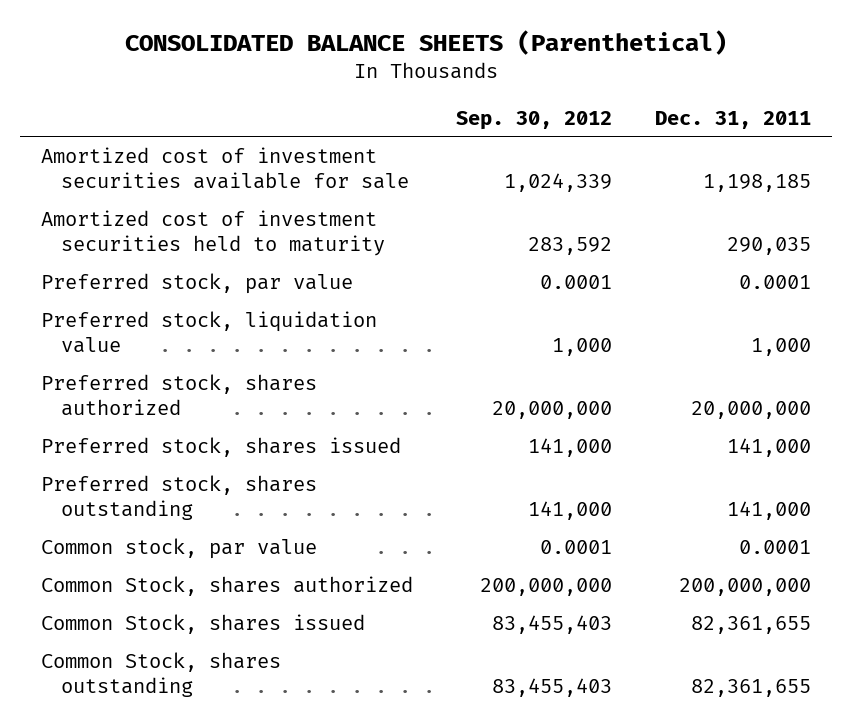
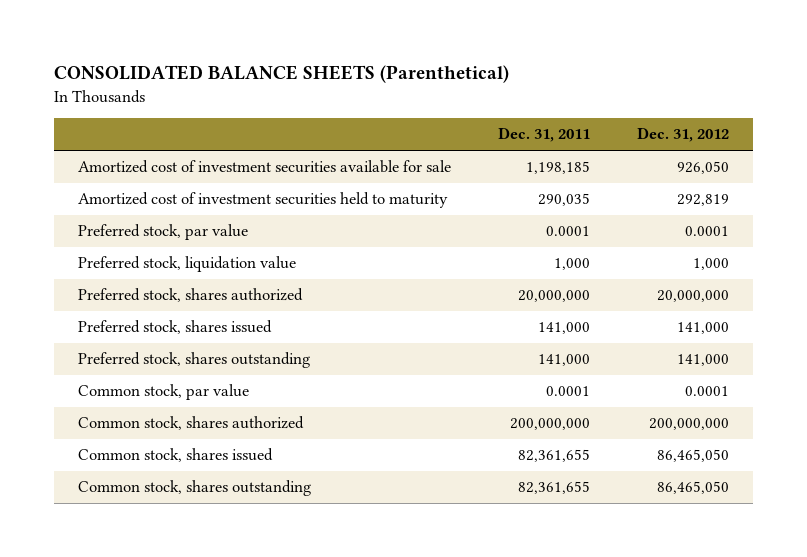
[455,110,612,130] Sep. 30, 2012 -> none
none -> [636,127,729,143] Dec. 31, 2012
[41,576,414,597] Common Stock, shares authorized -> [77,416,304,431] Common stock, shares authorized
[41,614,366,635] Common Stock, shares issued -> [77,448,273,463] Common stock, shares issued
[41,652,282,698] Common Stock, shares outstanding -> [77,480,311,497] Common stock, shares outstanding

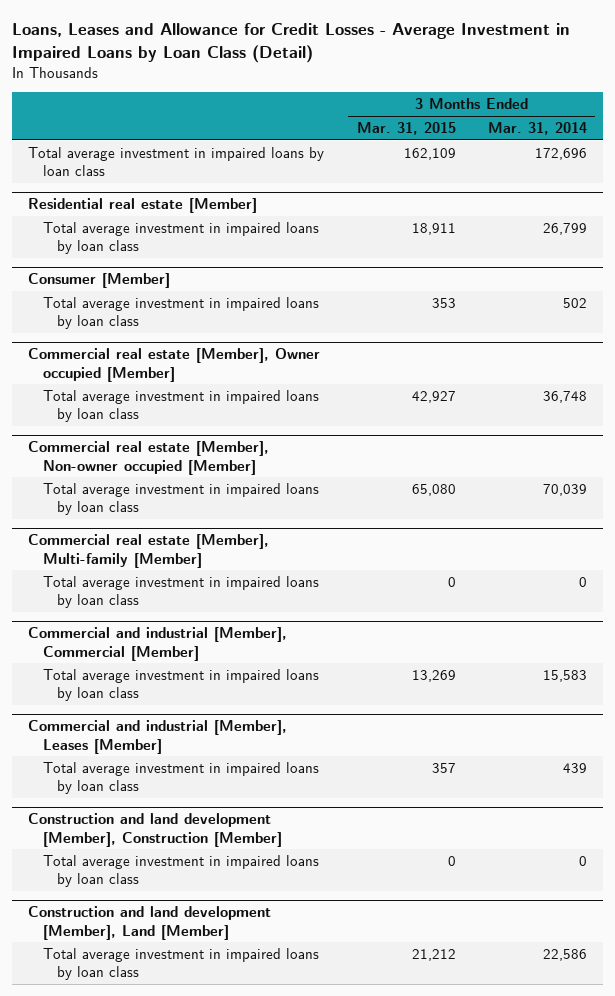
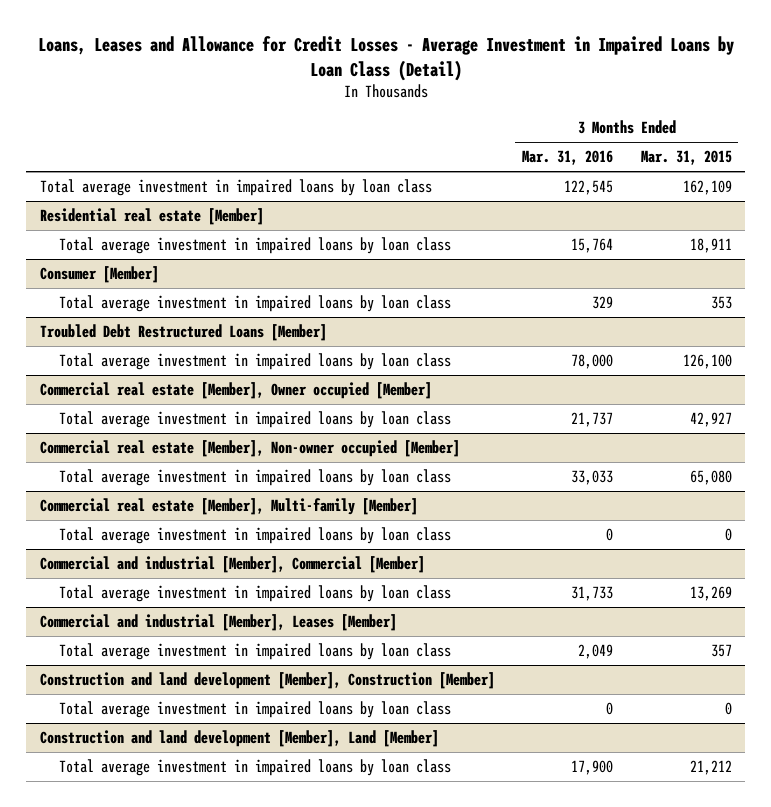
[488,122,588,136] Mar. 31, 2014 -> none
none -> [522,150,614,166] Mar. 31, 2016
none -> [39,324,327,342] Troubled Debt Restructured Loans [Member]
none -> [59,353,452,371] Total average investment in impaired loans by loan class

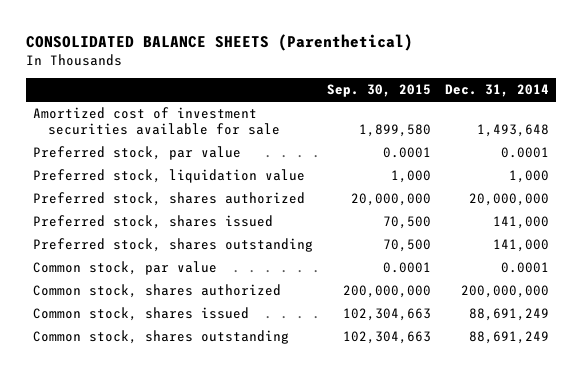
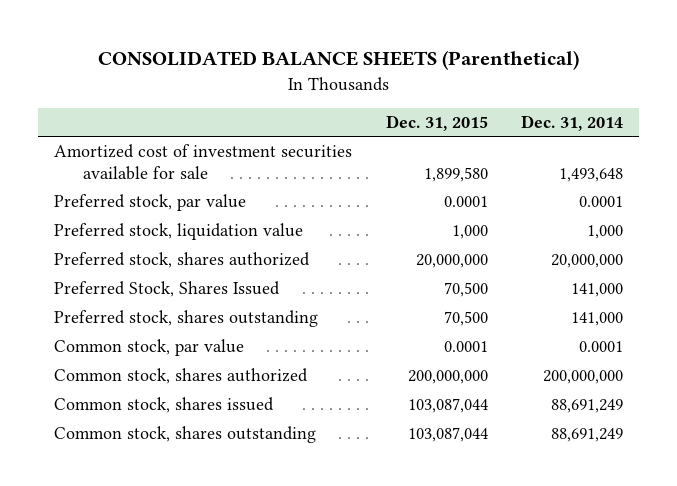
[327,84,432,98] Sep. 30, 2015 -> none
none -> [385,114,488,131] Dec. 31, 2015
[33,215,274,230] Preferred stock, shares issued -> [54,281,281,298] Preferred Stock, Shares Issued

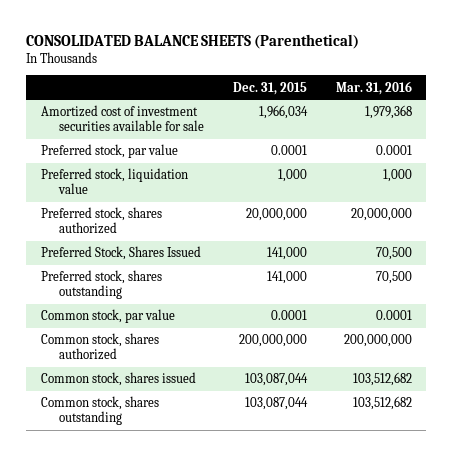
[520,114,623,131] Dec. 31, 2014 -> none
none -> [335,80,412,95] Mar. 31, 2016
[423,166,488,182] 1,899,580 -> [258,105,308,120] 1,966,034
[443,282,488,298] 70,500 -> [266,247,307,261] 141,000
[443,311,488,327] 70,500 -> [266,271,307,285] 141,000

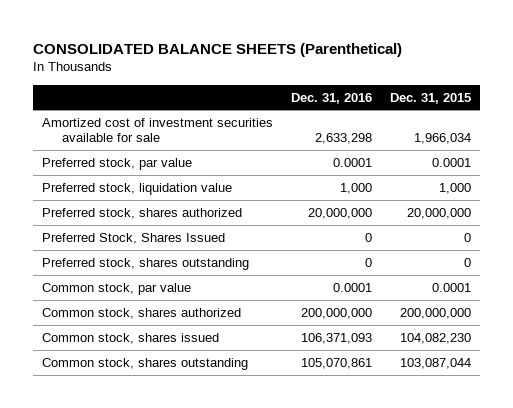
[335,80,412,95] Mar. 31, 2016 -> none
none -> [290,92,372,104] Dec. 31, 2016
[266,247,307,261] 141,000 -> [463,232,471,242] 0
[266,271,307,285] 141,000 -> [463,257,471,267] 0
[244,373,308,387] 103,087,044 -> [399,332,471,344] 104,082,230

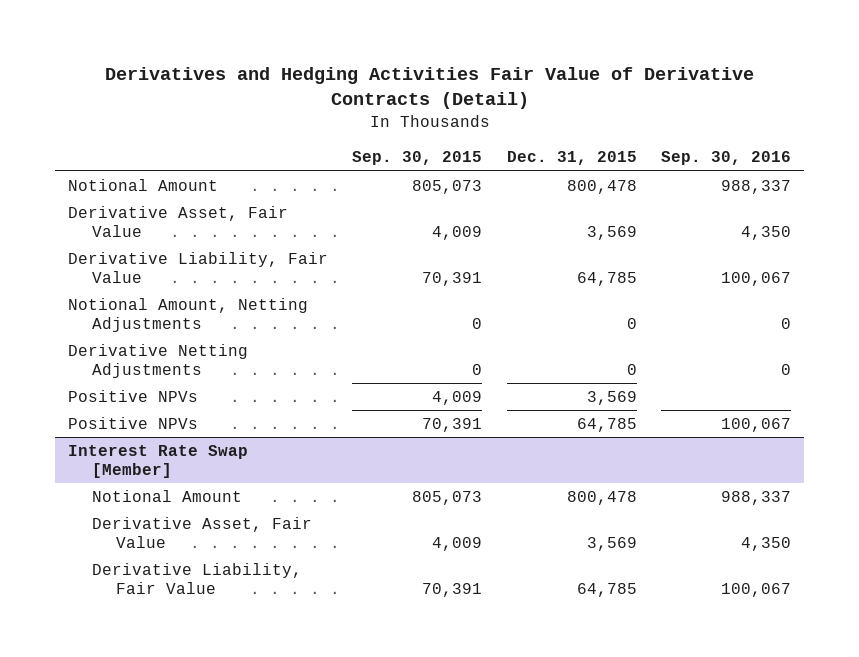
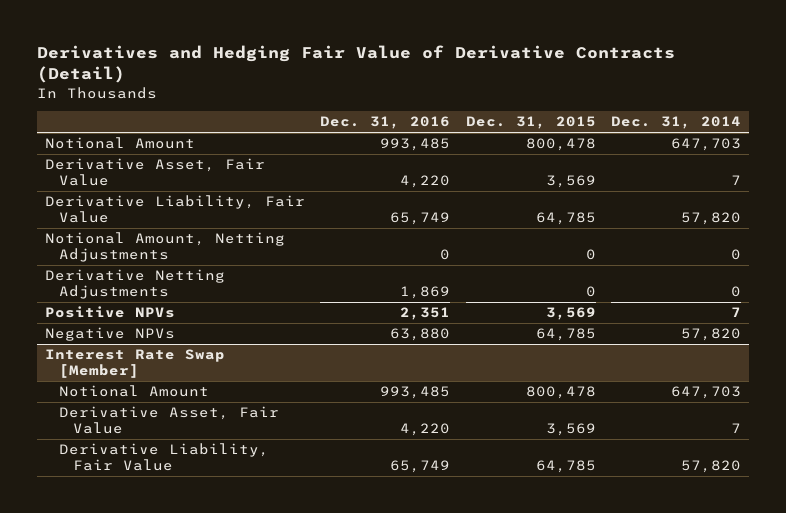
[104,67,754,110] Derivatives and Hedging Activities Fair Value of Derivative Contracts (Detail) -> [37,45,676,84] Derivatives and Hedging Fair Value of Derivative Contracts (Detail)
[352,151,483,166] Sep. 30, 2015 -> none
[661,151,792,166] Sep. 30, 2016 -> none
none -> [320,116,451,130] Dec. 31, 2016
none -> [611,116,742,130] Dec. 31, 2014
[67,417,198,430] Positive NPVs -> [44,327,175,342] Negative NPVs

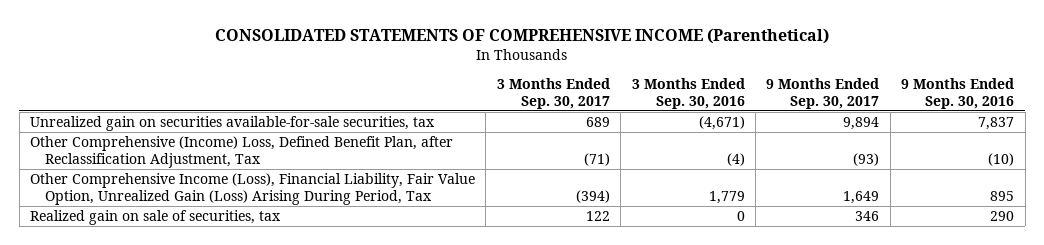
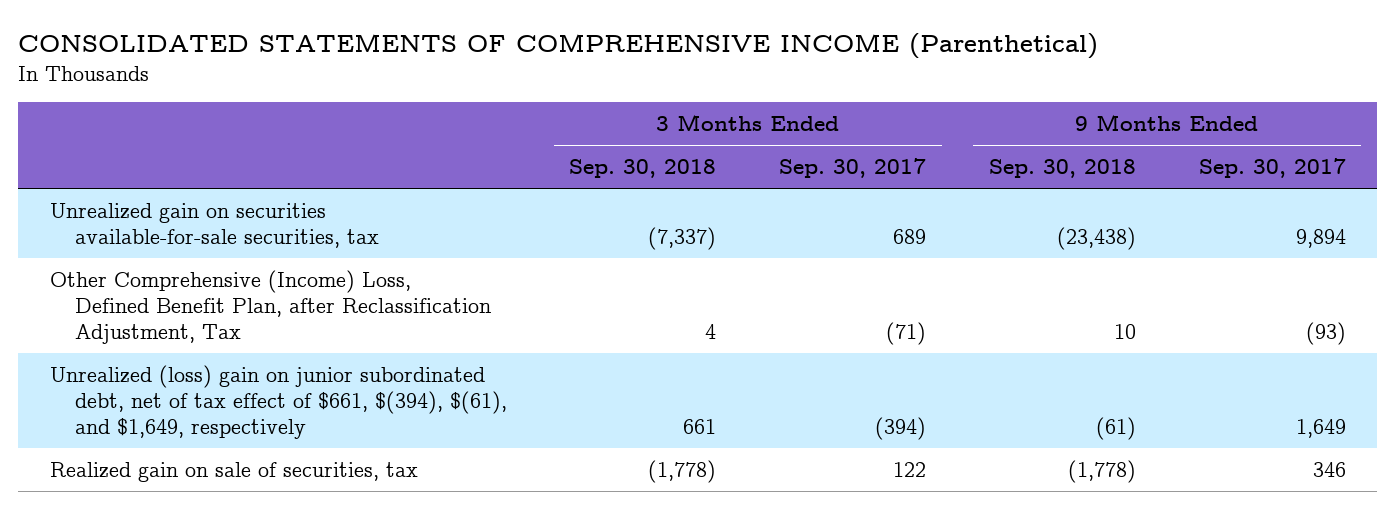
[631,78,745,109] 3 Months Ended Sep. 30, 2016 -> none
[901,78,1015,109] 9 Months Ended Sep. 30, 2016 -> none
none -> [569,159,717,179] Sep. 30, 2018
none -> [988,159,1136,179] Sep. 30, 2018
[29,173,475,205] Other Comprehensive Income (Loss), Financial Liability, Fair Value Option, Unrealized Gain (Loss) Arising During Period, Tax -> [49,364,507,440] Unrealized (loss) gain on junior subordinated debt, net of tax effect of $661, $(394), $(61), and $1,649, respectively

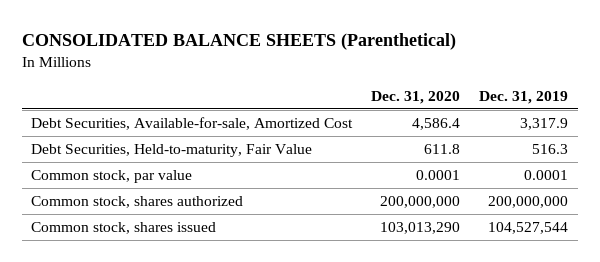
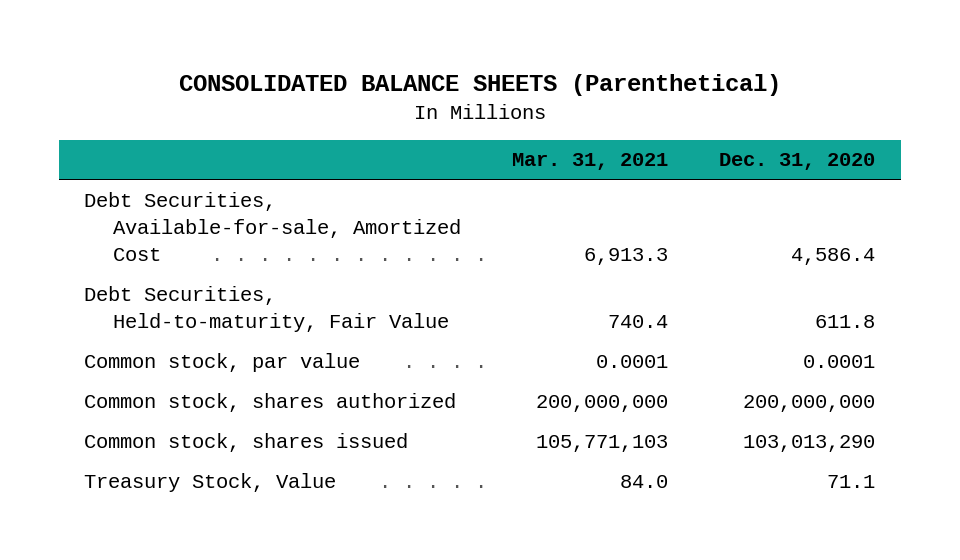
[479,90,569,104] Dec. 31, 2019 -> none
none -> [512,153,669,171] Mar. 31, 2021
none -> [84,472,337,492] Treasury Stock, Value

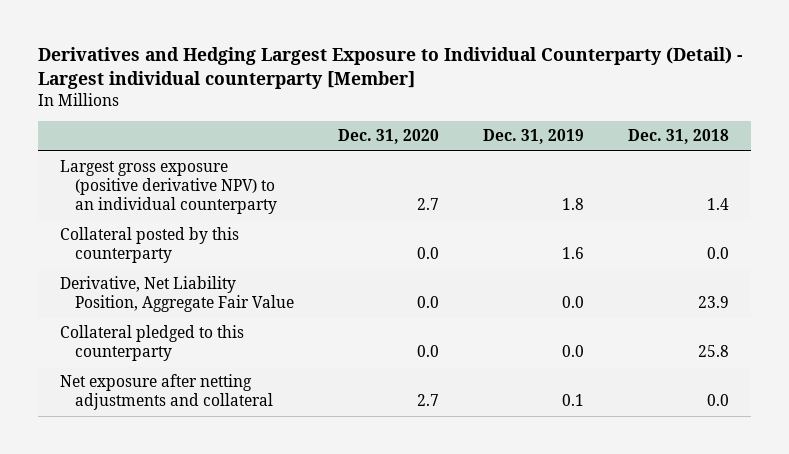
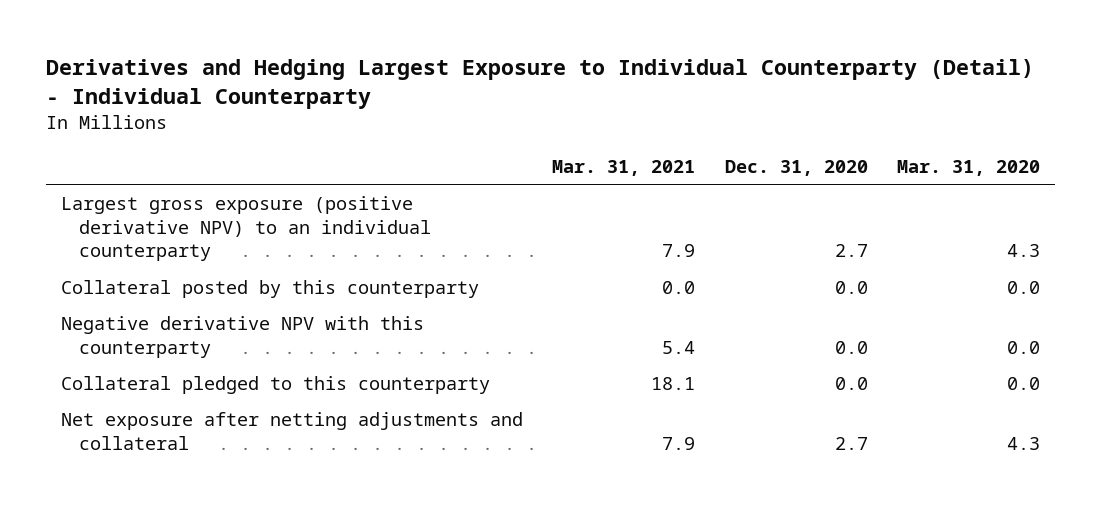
[37,47,742,90] Derivatives and Hedging Largest Exposure to Individual Counterparty (Detail) - Largest individual counterparty [Member] -> [45,58,1034,109] Derivatives and Hedging Largest Exposure to Individual Counterparty (Detail) - Individual Counterparty
[483,129,585,145] Dec. 31, 2019 -> none
[628,129,730,145] Dec. 31, 2018 -> none
none -> [552,159,696,176] Mar. 31, 2021
none -> [897,159,1041,176] Mar. 31, 2020
[59,276,295,313] Derivative, Net Liability Position, Aggregate Fair Value -> [60,315,424,358] Negative derivative NPV with this counterparty

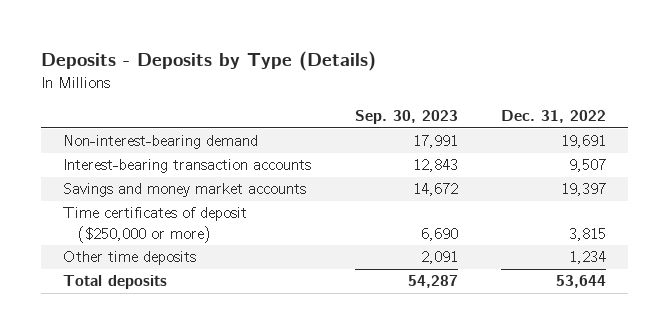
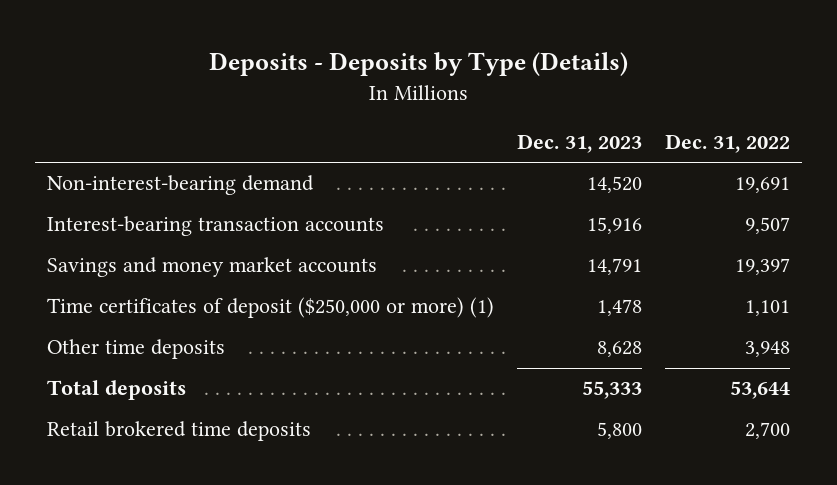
[354,110,458,125] Sep. 30, 2023 -> none
none -> [517,134,643,154] Dec. 31, 2023
[63,207,248,243] Time certificates of deposit ($250,000 or more) -> [46,297,494,319] Time certificates of deposit ($250,000 or more) (1)
[569,227,607,241] 3,815 -> [745,300,791,317] 1,101
[569,251,607,265] 1,234 -> [745,341,791,358] 3,948
none -> [46,421,311,442] Retail brokered time deposits

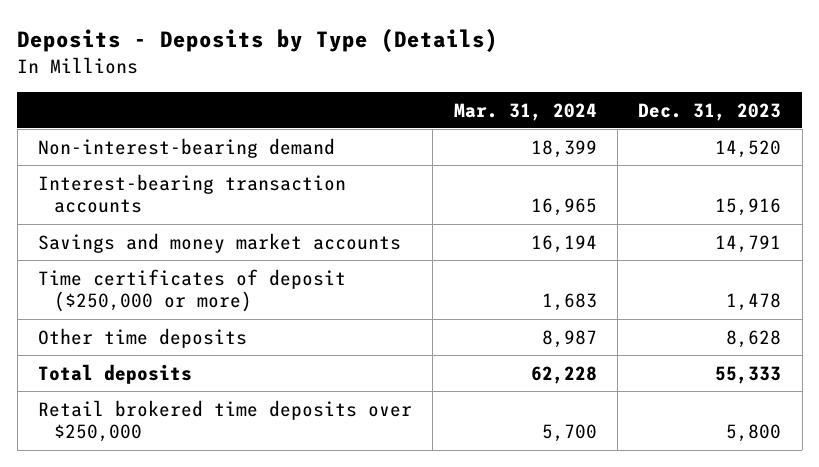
[665,134,791,154] Dec. 31, 2022 -> none
none -> [453,102,597,121] Mar. 31, 2024
[46,297,494,319] Time certificates of deposit ($250,000 or more) (1) -> [37,268,346,313] Time certificates of deposit ($250,000 or more)
[46,421,311,442] Retail brokered time deposits -> [37,399,412,443] Retail brokered time deposits over $250,000

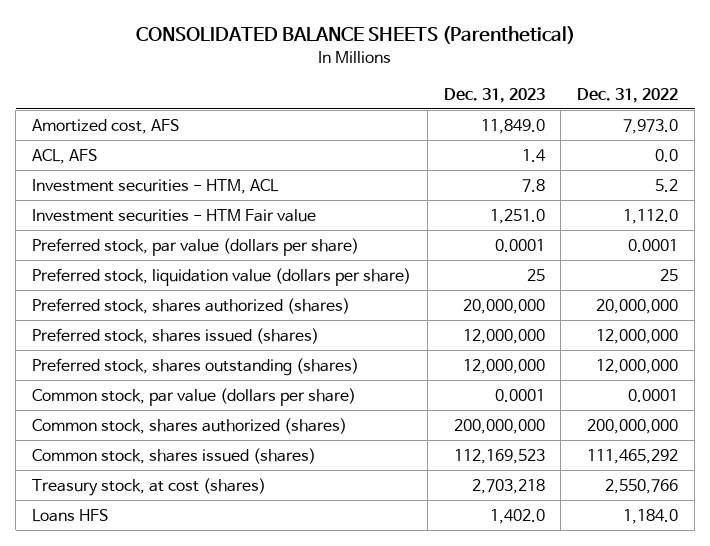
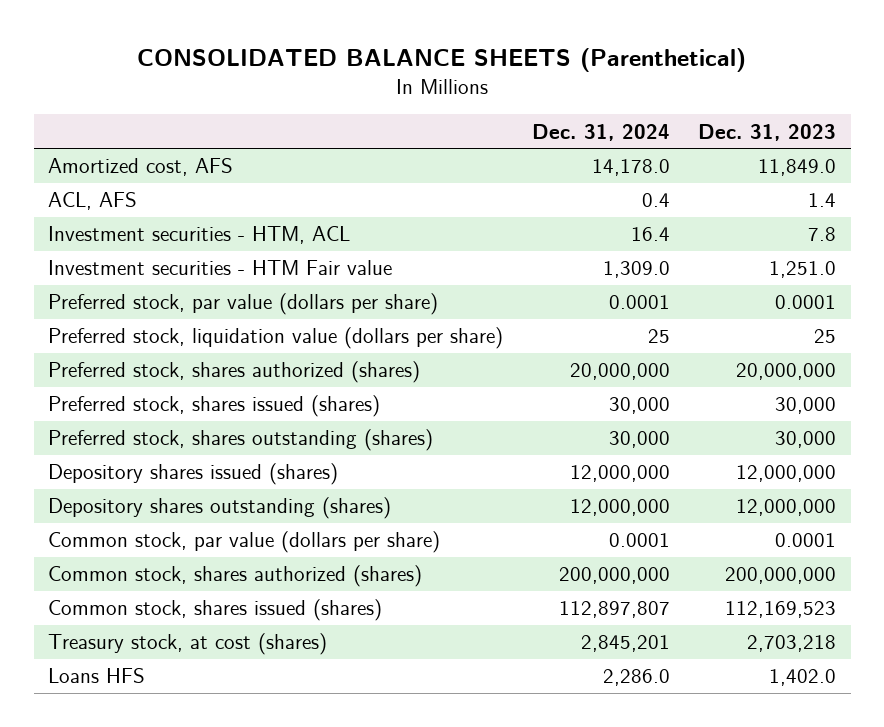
[577,87,679,103] Dec. 31, 2022 -> none
none -> [531,123,670,141] Dec. 31, 2024
[462,328,545,344] 12,000,000 -> [775,397,837,415] 30,000
[462,358,545,374] 12,000,000 -> [775,431,837,449] 30,000
none -> [48,463,339,486] Depository shares issued (shares)
none -> [48,497,392,520] Depository shares outstanding (shares)

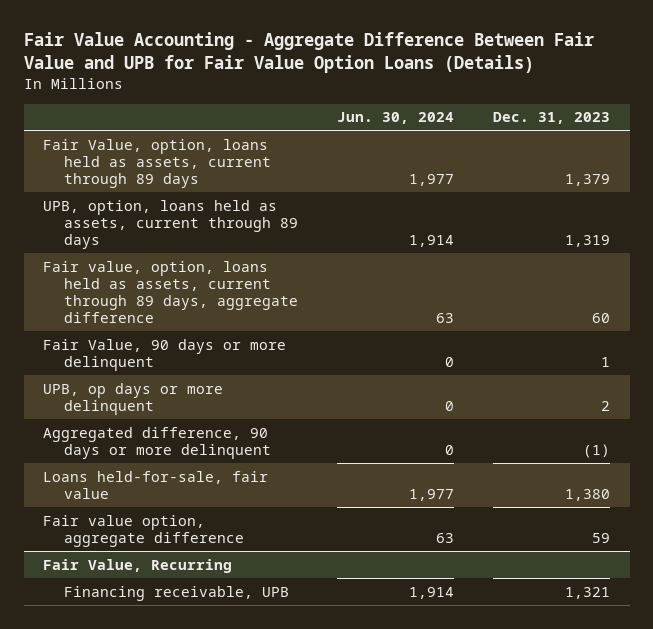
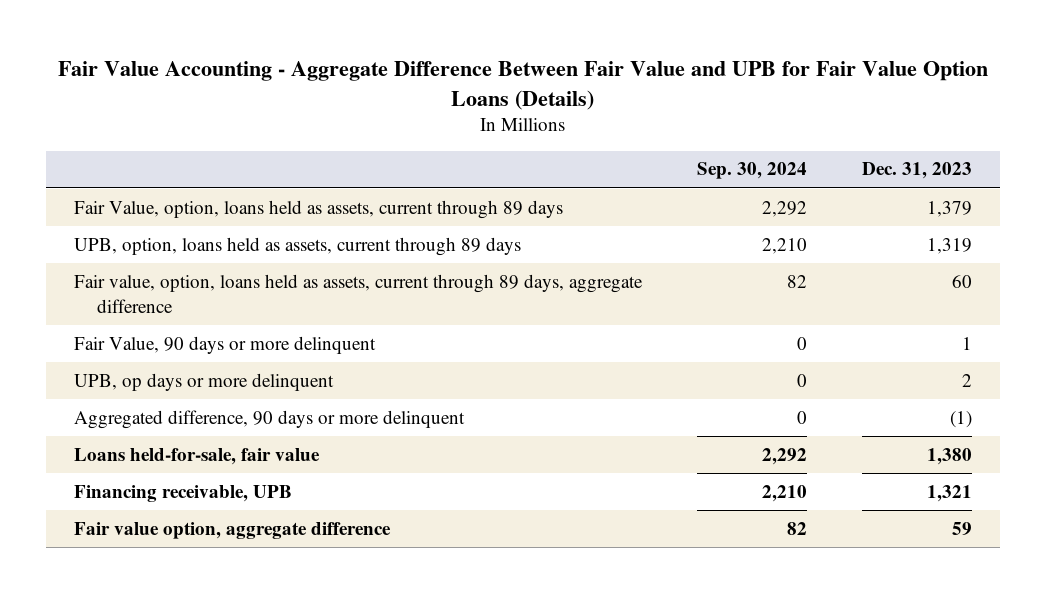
[337,112,455,125] Jun. 30, 2024 -> none
none -> [697,162,808,180] Sep. 30, 2024
[43,558,233,573] Fair Value, Recurring -> none
[43,514,245,547] Fair value option, aggregate difference -> [73,521,391,539] Fair value option, aggregate difference

